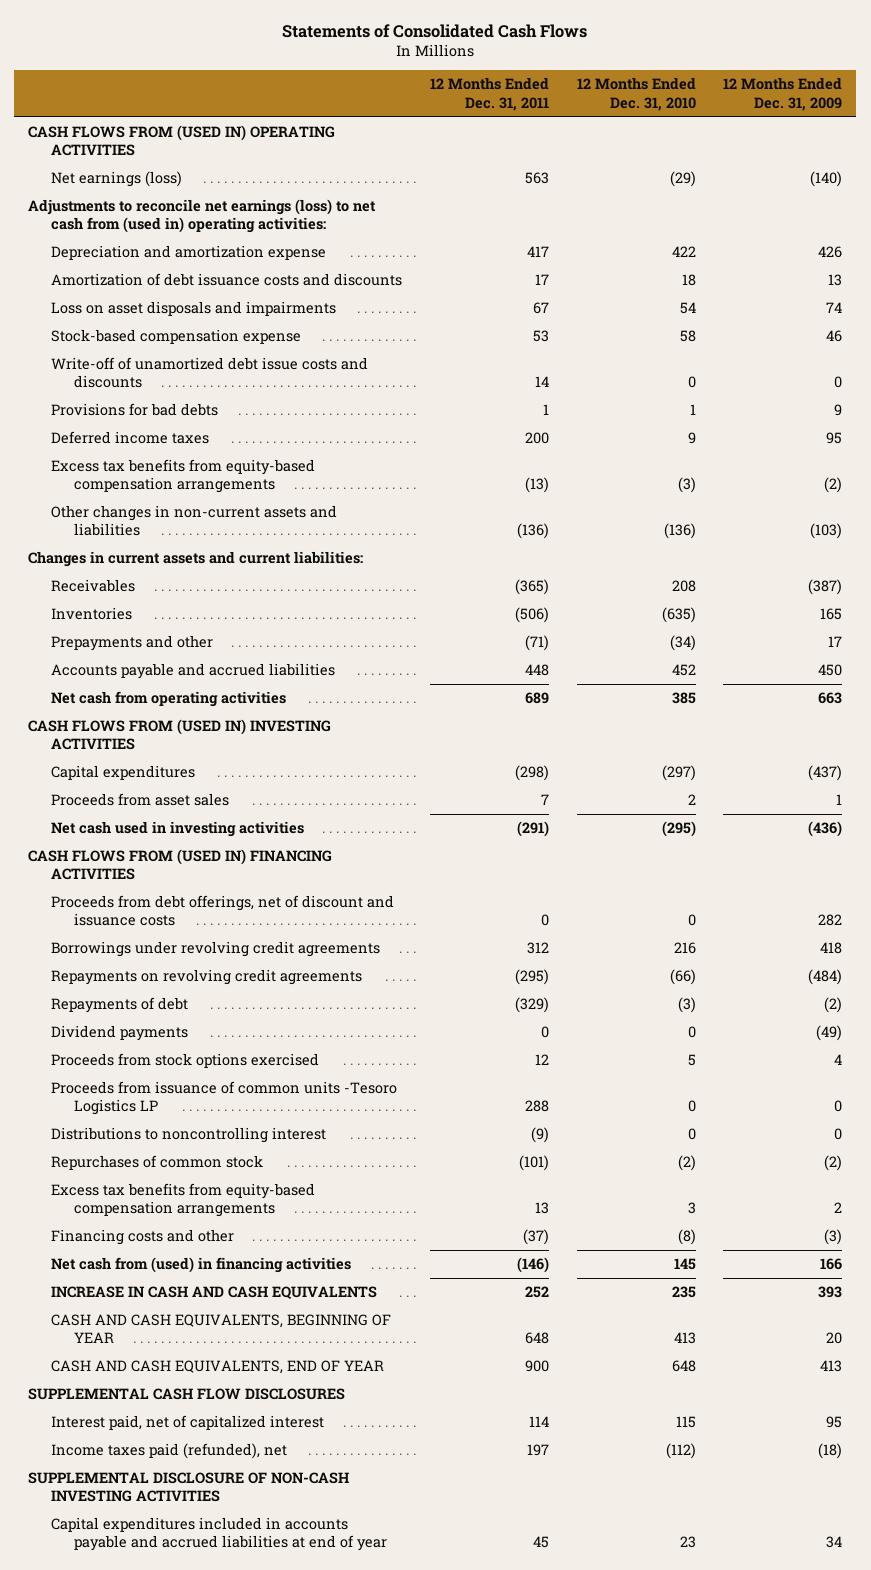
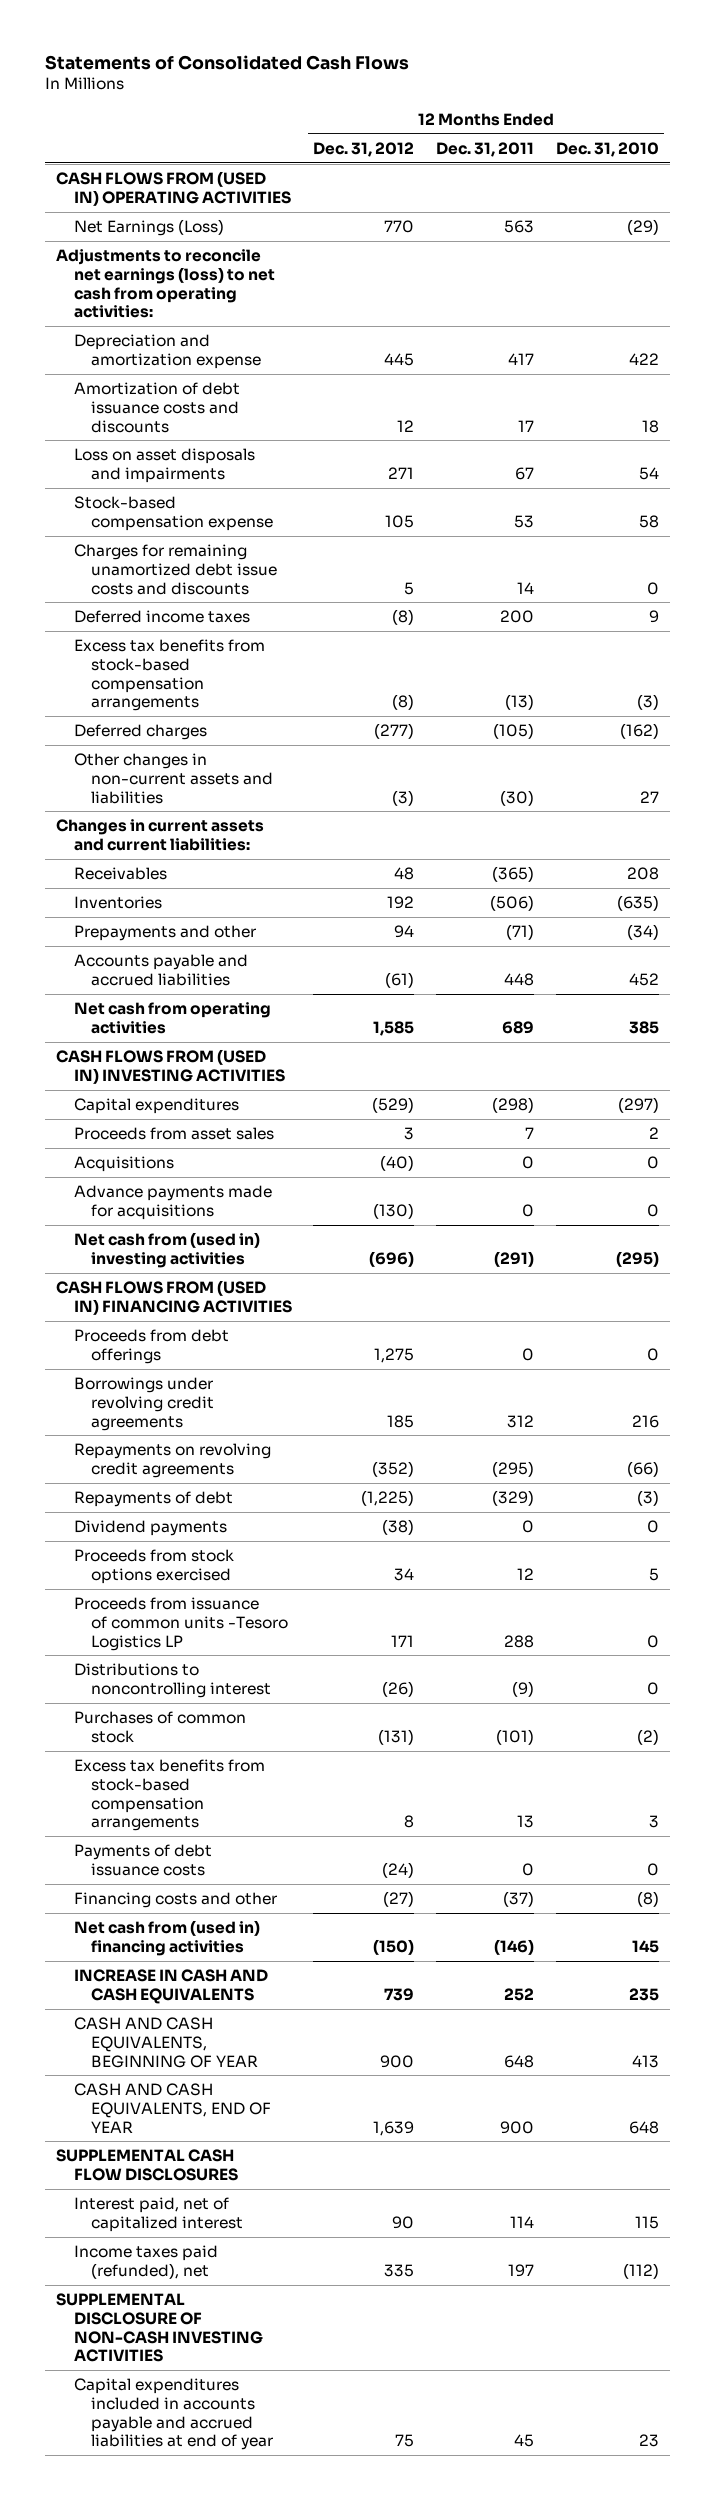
[723,77,843,111] 12 Months Ended Dec. 31, 2009 -> none
none -> [313,141,415,157] Dec. 31, 2012
[51,171,183,188] Net earnings (loss) -> [73,219,224,237] Net Earnings (Loss)
[28,199,377,234] Adjustments to reconcile net earnings (loss) to net cash from (used in) operating activities: -> [55,249,275,319] Adjustments to reconcile net earnings (loss) to net cash from operating activities:
[51,403,219,417] Provisions for bad debts -> none
[51,357,369,389] Write-off of unamortized debt issue costs and discounts -> [73,544,278,595] Charges for remaining unamortized debt issue costs and discounts
[51,459,316,494] Excess tax benefits from equity-based compensation arrangements -> [73,639,265,712] Excess tax benefits from stock-based compensation arrangements
none -> [73,724,207,741] Deferred charges
[516,523,549,540] (136) -> [500,789,535,806] (30)
[663,523,696,540] (136) -> [639,790,659,803] 27
none -> [73,1156,174,1173] Acquisitions
none -> [73,1185,272,1220] Advance payments made for acquisitions
[51,821,305,838] Net cash used in investing activities -> [73,1232,260,1268] Net cash from (used in) investing activities
[51,895,395,927] Proceeds from debt offerings, net of discount and issuance costs -> none
none -> [73,1329,229,1364] Proceeds from debt offerings
[51,1155,264,1171] Repurchases of common stock -> [73,1711,246,1743] Purchases of common stock
[51,1183,316,1218] Excess tax benefits from equity-based compensation arrangements -> [73,1759,265,1832] Excess tax benefits from stock-based compensation arrangements
none -> [73,1844,212,1876] Payments of debt issuance costs
[51,1257,352,1274] Net cash from (used) in financing activities -> [73,1920,260,1956] Net cash from (used in) financing activities

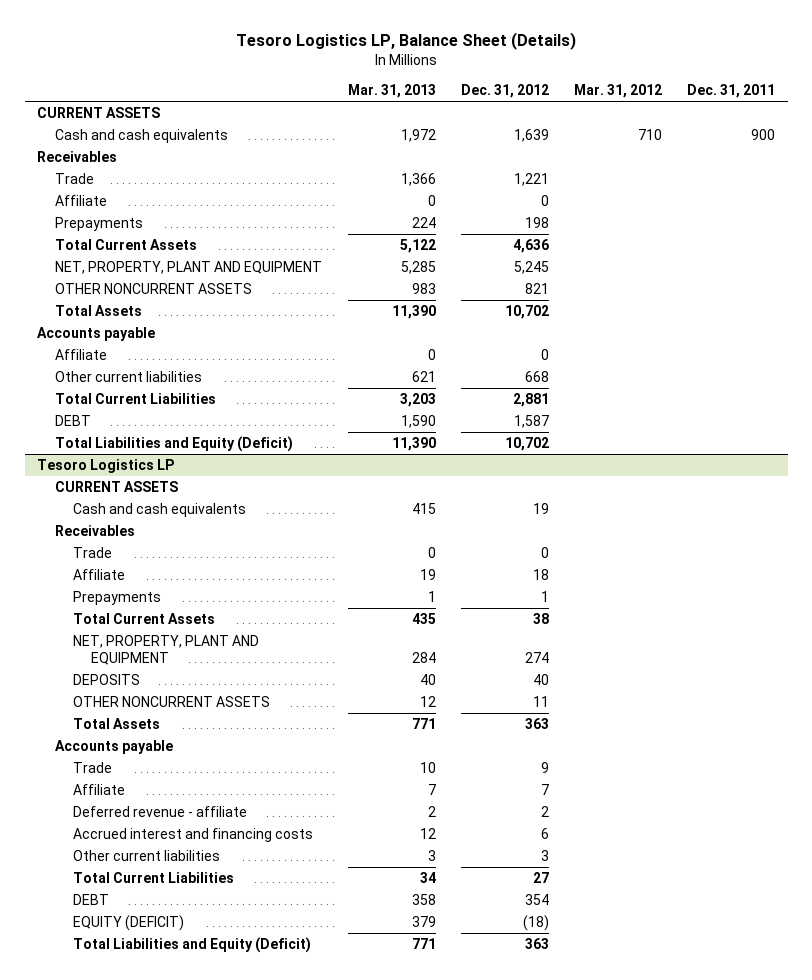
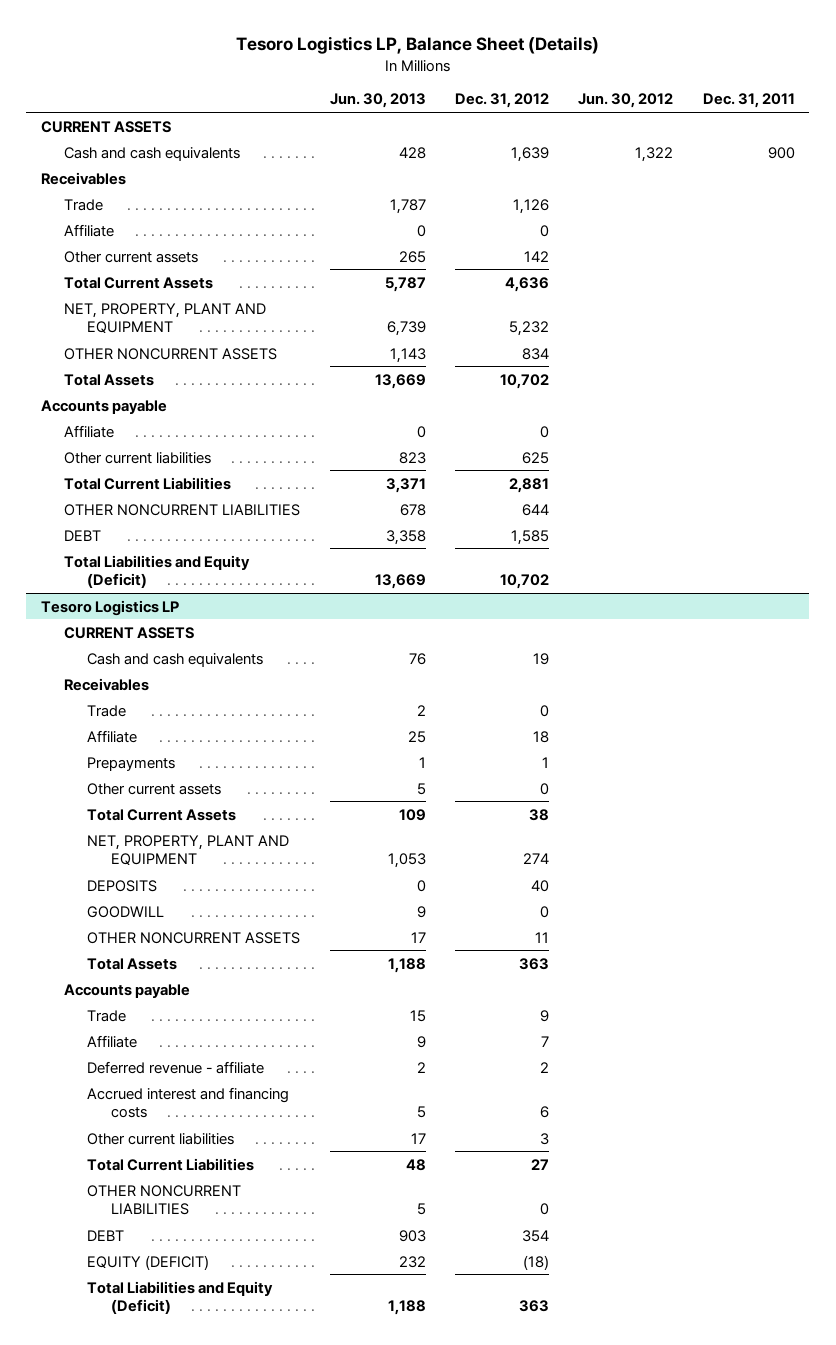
[347,84,436,99] Mar. 31, 2013 -> none
[573,84,662,99] Mar. 31, 2012 -> none
none -> [329,93,426,109] Jun. 30, 2013
none -> [578,93,674,109] Jun. 30, 2012
[513,172,549,186] 1,221 -> [513,198,550,214] 1,126
[55,216,144,231] Prepayments -> none
none -> [64,250,199,263] Other current assets
[513,260,549,274] 5,245 -> [509,320,550,336] 5,232
[524,282,549,294] 821 -> [522,347,550,360] 834
[524,370,549,382] 668 -> [522,451,550,464] 625
none -> [64,503,301,516] OTHER NONCURRENT LIABILITIES
[513,414,549,428] 1,587 -> [511,529,550,545] 1,585
none -> [87,782,222,795] Other current assets
none -> [87,905,165,918] GOODWILL
none -> [87,1184,242,1215] OTHER NONCURRENT LIABILITIES

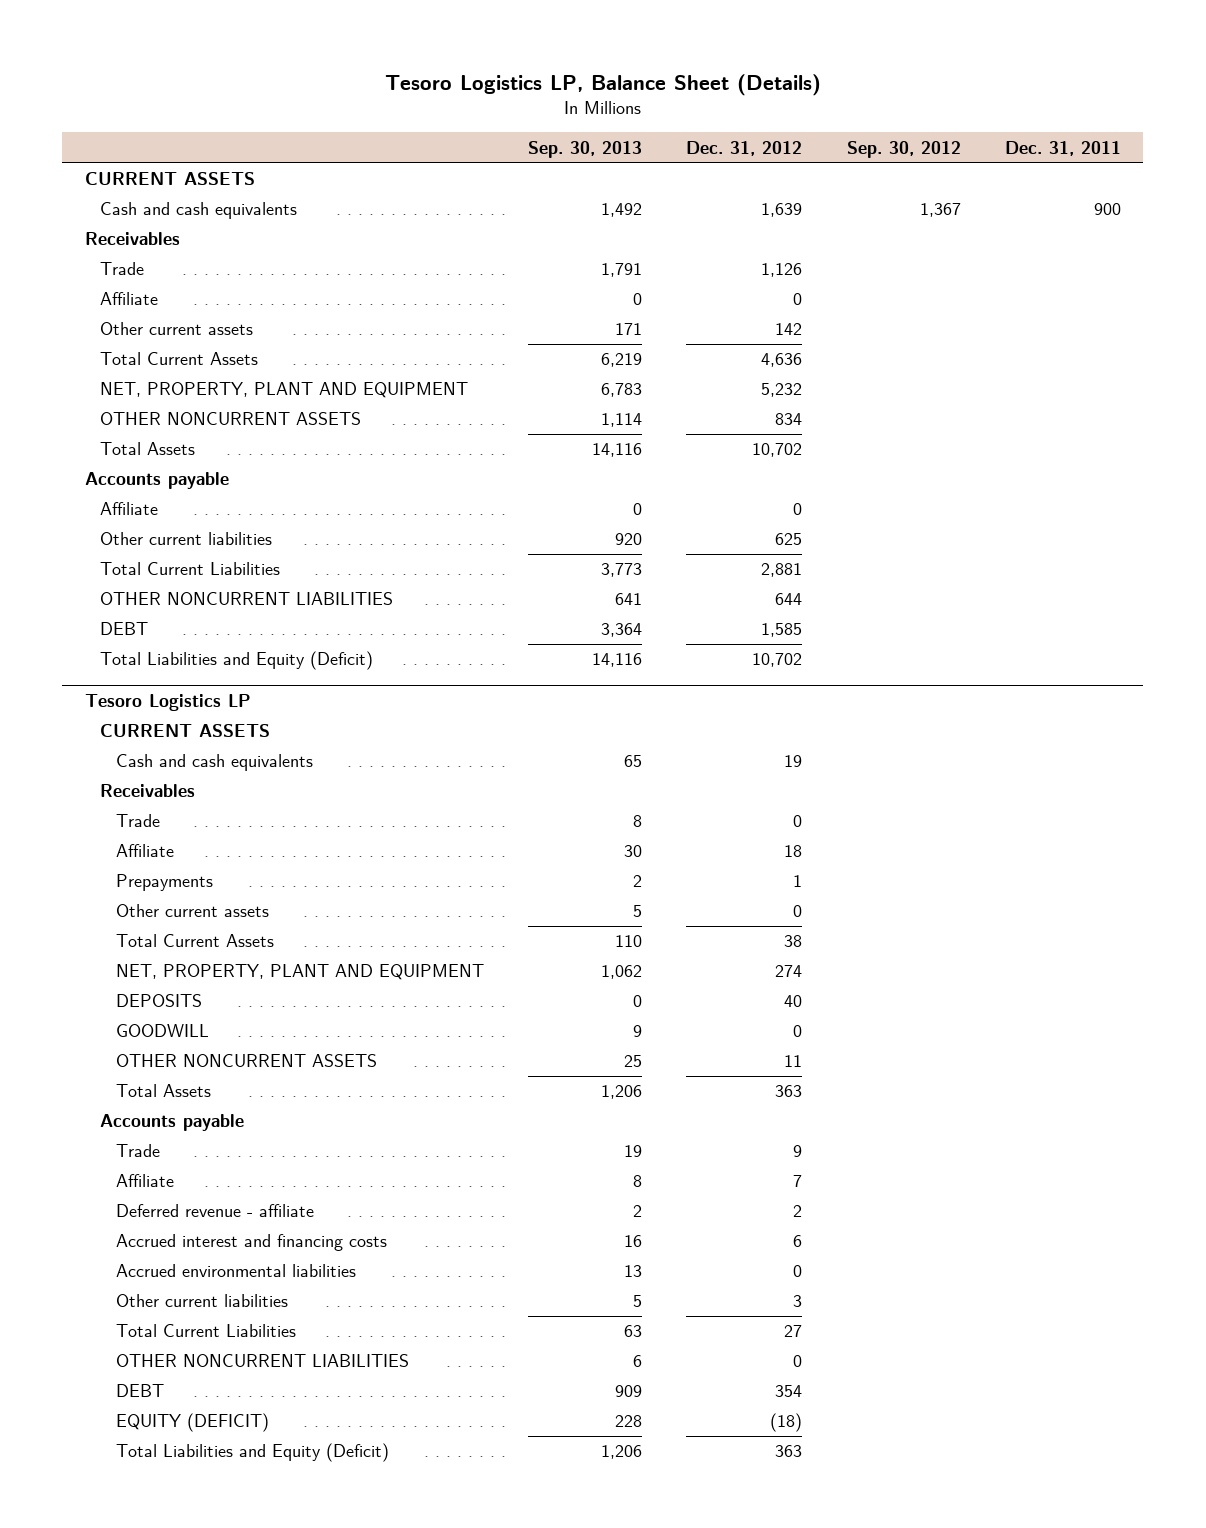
[329,93,426,109] Jun. 30, 2013 -> none
[578,93,674,109] Jun. 30, 2012 -> none
none -> [528,140,643,158] Sep. 30, 2013
none -> [846,140,961,158] Sep. 30, 2012
none -> [115,1264,356,1278] Accrued environmental liabilities

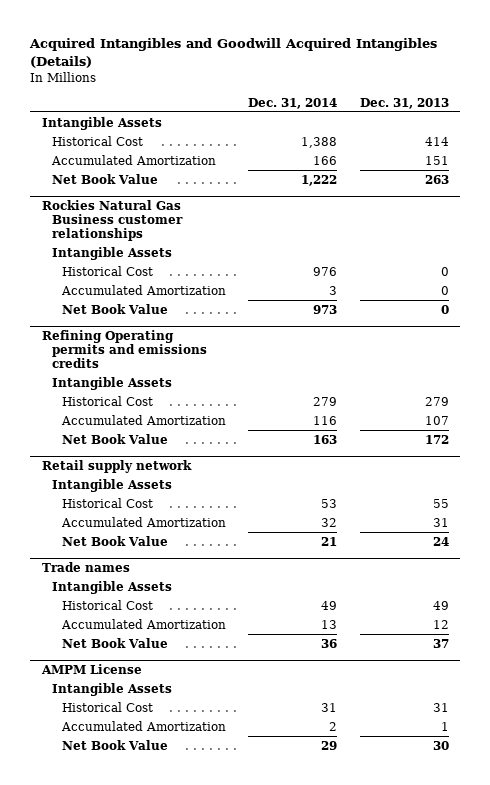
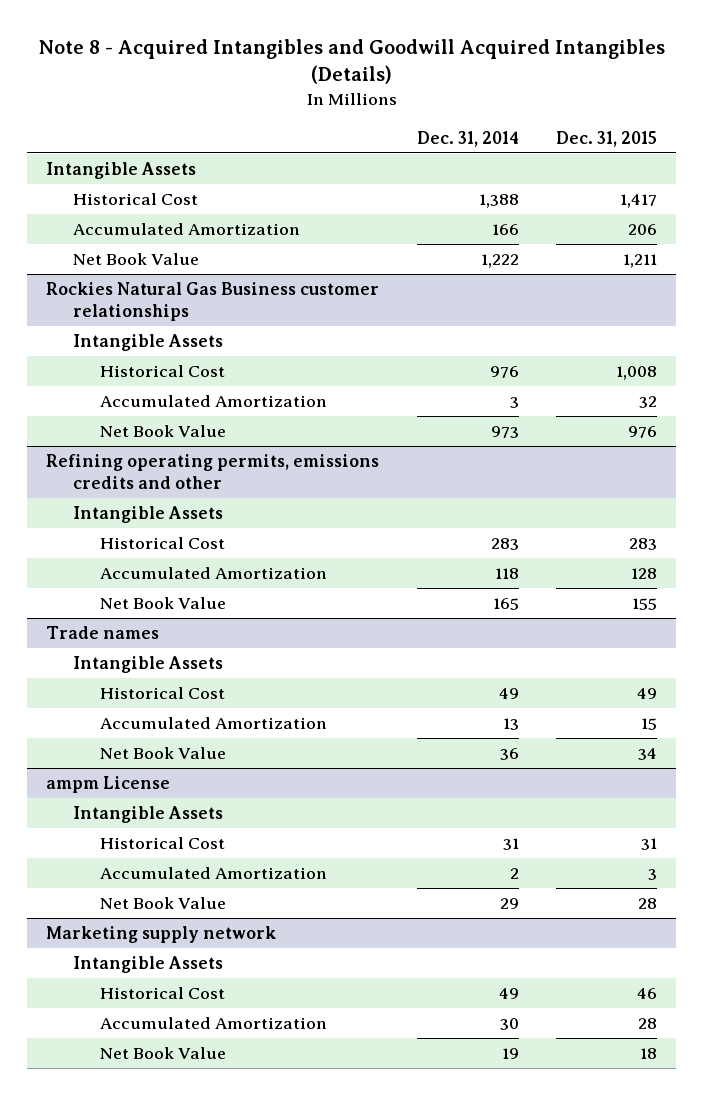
[29,38,438,69] Acquired Intangibles and Goodwill Acquired Intangibles (Details) -> [38,39,665,85] Note 8 - Acquired Intangibles and Goodwill Acquired Intangibles (Details)
[359,97,449,109] Dec. 31, 2013 -> none
none -> [556,130,658,147] Dec. 31, 2015
[51,376,172,390] Intangible Assets -> none
[61,395,153,406] Historical Cost -> none
[60,414,226,425] Accumulated Amortization -> none
[61,433,168,444] Net Book Value -> none
[41,459,192,473] Retail supply network -> none
[41,329,207,368] Refining Operating permits and emissions credits -> [45,454,379,490] Refining operating permits, emissions credits and other
[321,498,338,508] 53 -> [490,538,519,551] 283
[321,517,338,527] 32 -> [494,568,519,580] 118
[321,536,338,546] 21 -> [492,598,519,611] 165
[40,663,142,674] AMPM License -> [45,776,170,794] ampm License
none -> [45,926,276,944] Marketing supply network
none -> [72,956,223,974] Intangible Assets
none -> [99,987,225,1000] Historical Cost
none -> [99,1017,327,1030] Accumulated Amortization
none -> [99,1047,226,1060] Net Book Value

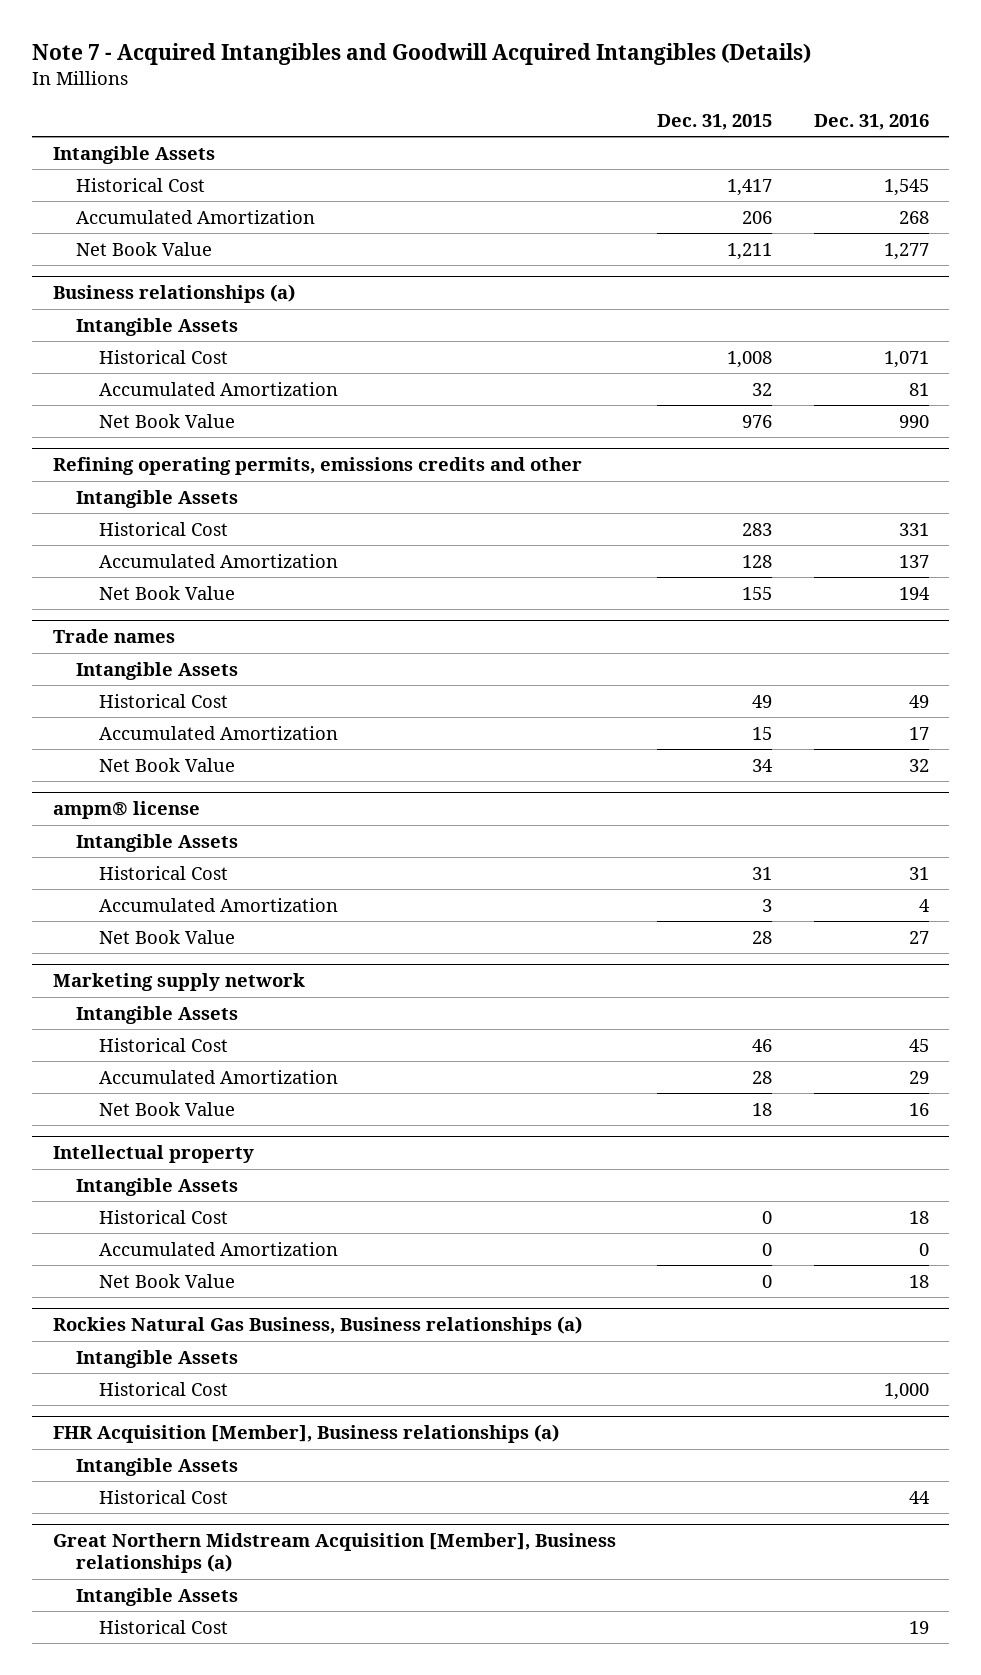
[38,39,665,85] Note 8 - Acquired Intangibles and Goodwill Acquired Intangibles (Details) -> [31,43,811,66] Note 7 - Acquired Intangibles and Goodwill Acquired Intangibles (Details)
[416,130,519,147] Dec. 31, 2014 -> none
none -> [813,113,929,130] Dec. 31, 2016
[45,282,379,322] Rockies Natural Gas Business customer relationships -> [52,283,295,303] Business relationships (a)
[45,776,170,794] ampm License -> [52,800,200,819] ampm® license
none -> [52,1144,254,1163] Intellectual property
none -> [75,1177,238,1196] Intangible Assets
none -> [98,1209,228,1224] Historical Cost
none -> [98,1241,338,1256] Accumulated Amortization
none -> [98,1273,235,1288] Net Book Value
none -> [52,1315,582,1335] Rockies Natural Gas Business, Business relationships (a)
none -> [75,1349,238,1368] Intangible Assets
none -> [98,1381,228,1396] Historical Cost
none -> [52,1423,559,1443] FHR Acquisition [Member], Business relationships (a)
none -> [75,1457,238,1476] Intangible Assets
none -> [98,1489,228,1504] Historical Cost
none -> [52,1532,616,1574] Great Northern Midstream Acquisition [Member], Business relationships (a)
none -> [75,1587,238,1606] Intangible Assets
none -> [98,1619,228,1634] Historical Cost

